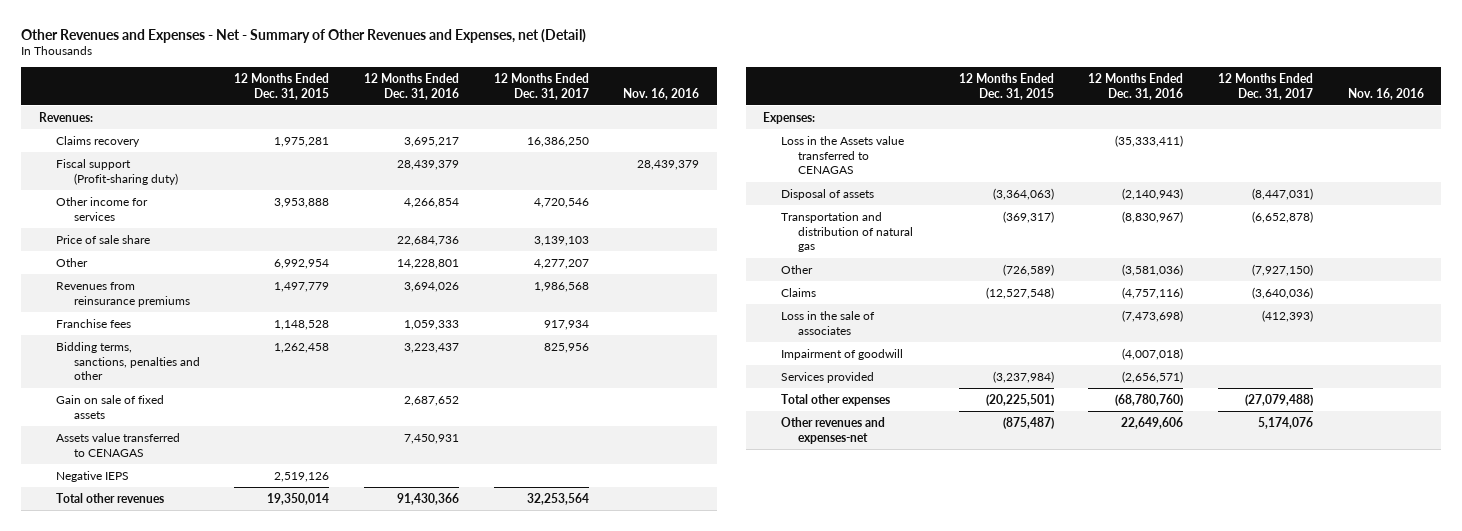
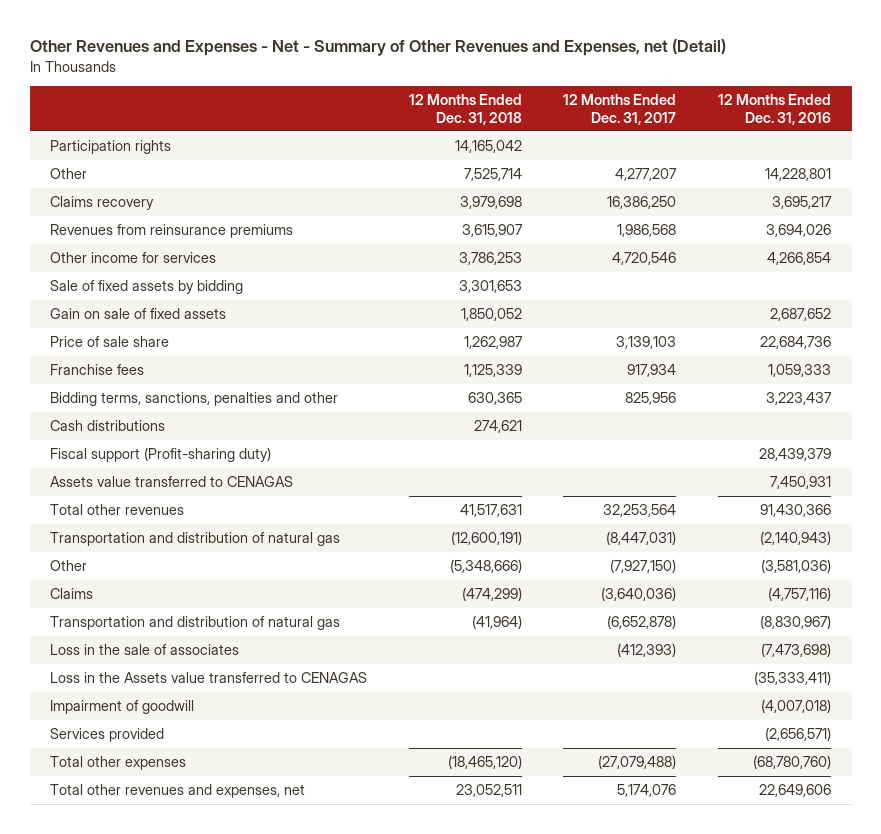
[234,72,330,100] 12 Months Ended Dec. 31, 2015 -> none
[623,87,700,100] Nov. 16, 2016 -> none
none -> [408,94,522,125] 12 Months Ended Dec. 31, 2018
[38,111,93,122] Revenues: -> none
none -> [50,140,172,155] Participation rights
[56,257,89,267] Other -> [50,168,88,180] Other
[56,281,190,307] Revenues from reinsurance premiums -> [50,224,294,239] Revenues from reinsurance premiums
none -> [50,280,244,295] Sale of fixed assets by bidding
[56,394,165,419] Gain on sale of fixed assets -> [50,308,227,320] Gain on sale of fixed assets
none -> [50,420,166,432] Cash distributions
[56,158,178,185] Fiscal support (Profit-sharing duty) -> [50,447,272,463] Fiscal support (Profit-sharing duty)
[56,470,130,482] Negative IEPS -> none
[763,111,816,124] Expenses: -> none
[780,188,874,200] Disposal of assets -> [50,532,341,547] Transportation and distribution of natural gas
[780,211,914,253] Transportation and distribution of natural gas -> [50,616,341,631] Transportation and distribution of natural gas
[780,135,904,175] Loss in the Assets value transferred to CENAGAS -> [50,672,368,684] Loss in the Assets value transferred to CENAGAS
[780,416,885,444] Other revenues and expenses-net -> [50,784,306,799] Total other revenues and expenses, net

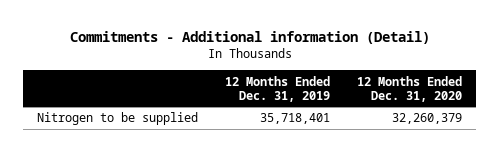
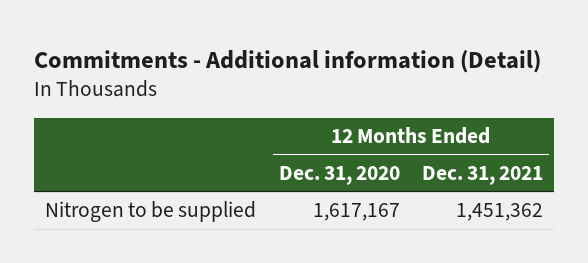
[225,75,331,102] 12 Months Ended Dec. 31, 2019 -> none
none -> [421,165,543,185] Dec. 31, 2021
[392,113,463,125] 32,260,379 -> [312,203,400,222] 1,617,167

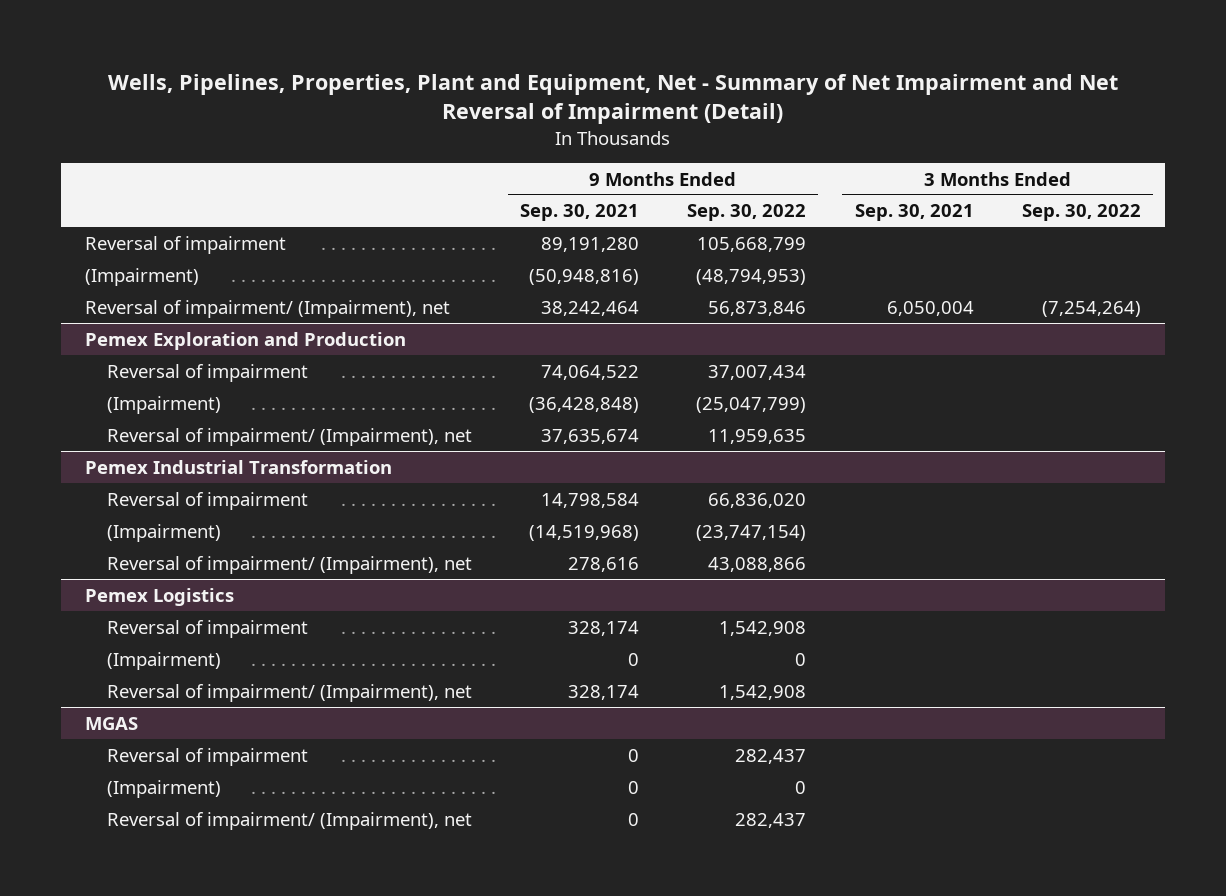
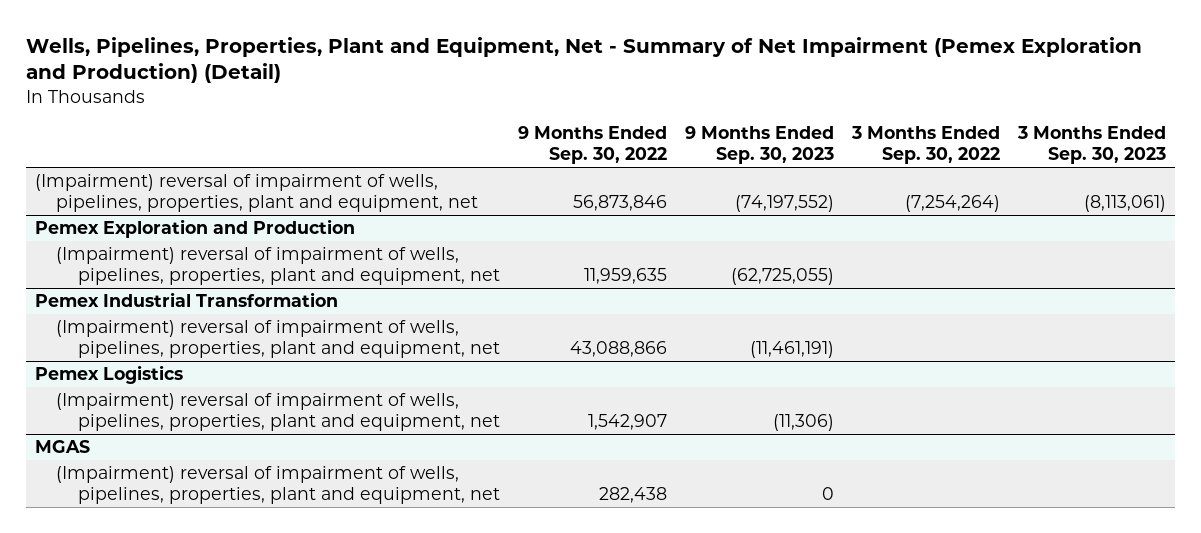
[108,74,1119,125] Wells, Pipelines, Properties, Plant and Equipment, Net - Summary of Net Impairment and Net Reversal of Impairment (Detail) -> [25,36,1142,84] Wells, Pipelines, Properties, Plant and Equipment, Net - Summary of Net Impairment (Pemex Exploration and Production) (Detail)
[520,204,640,222] Sep. 30, 2021 -> none
[854,204,974,222] Sep. 30, 2021 -> none
none -> [685,126,835,165] 9 Months Ended Sep. 30, 2023
none -> [1017,126,1167,165] 3 Months Ended Sep. 30, 2023
[85,235,287,254] Reversal of impairment -> none
[85,267,200,286] (Impairment) -> none
[85,299,451,318] Reversal of impairment/ (Impairment), net -> [34,173,479,213] (Impairment) reversal of impairment of wells, pipelines, properties, plant and equipment, net
[106,363,308,382] Reversal of impairment -> none
[106,395,221,414] (Impairment) -> none
[106,427,472,446] Reversal of impairment/ (Impairment), net -> [56,246,501,286] (Impairment) reversal of impairment of wells, pipelines, properties, plant and equipment, net
[106,491,308,510] Reversal of impairment -> none
[106,523,221,542] (Impairment) -> none
[106,555,472,574] Reversal of impairment/ (Impairment), net -> [56,319,501,359] (Impairment) reversal of impairment of wells, pipelines, properties, plant and equipment, net
[106,619,308,638] Reversal of impairment -> none
[106,651,221,670] (Impairment) -> none
[106,683,472,702] Reversal of impairment/ (Impairment), net -> [56,392,501,432] (Impairment) reversal of impairment of wells, pipelines, properties, plant and equipment, net
[719,684,807,700] 1,542,908 -> [588,414,668,431] 1,542,907
[106,747,308,766] Reversal of impairment -> none
[106,779,221,798] (Impairment) -> none
[106,811,472,830] Reversal of impairment/ (Impairment), net -> [56,465,501,505] (Impairment) reversal of impairment of wells, pipelines, properties, plant and equipment, net
[735,812,807,828] 282,437 -> [599,487,668,504] 282,438

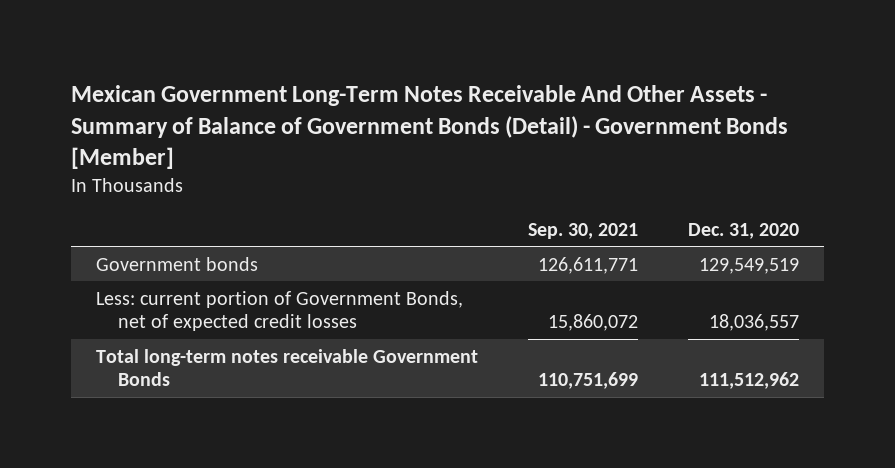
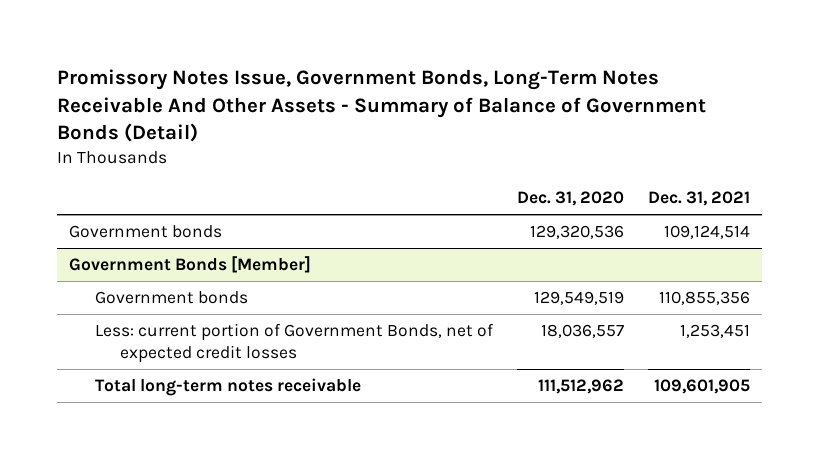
[70,85,788,169] Mexican Government Long-Term Notes Receivable And Other Assets - Summary of Balance of Government Bonds (Detail) - Government Bonds [Member] -> [56,69,706,143] Promissory Notes Issue, Government Bonds, Long-Term Notes Receivable And Other Assets - Summary of Balance of Government Bonds (Detail)
[528,223,639,240] Sep. 30, 2021 -> none
none -> [647,191,750,207] Dec. 31, 2021
none -> [69,225,223,239] Government bonds
none -> [69,256,312,274] Government Bonds [Member]
[95,348,478,387] Total long-term notes receivable Government Bonds -> [94,378,361,397] Total long-term notes receivable

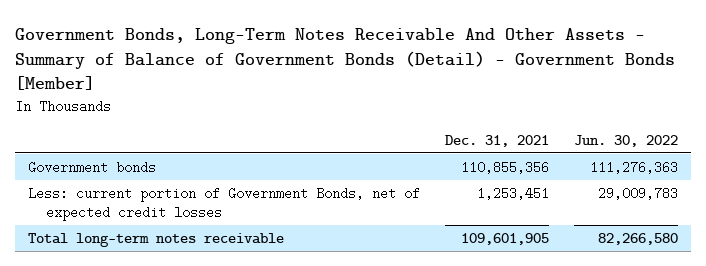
[56,69,706,143] Promissory Notes Issue, Government Bonds, Long-Term Notes Receivable And Other Assets - Summary of Balance of Government Bonds (Detail) -> [15,27,676,91] Government Bonds, Long-Term Notes Receivable And Other Assets - Summary of Balance of Government Bonds (Detail) - Government Bonds [Member]
[516,191,624,207] Dec. 31, 2020 -> none
none -> [574,134,679,147] Jun. 30, 2022
[69,225,223,239] Government bonds -> none
[69,256,312,274] Government Bonds [Member] -> none

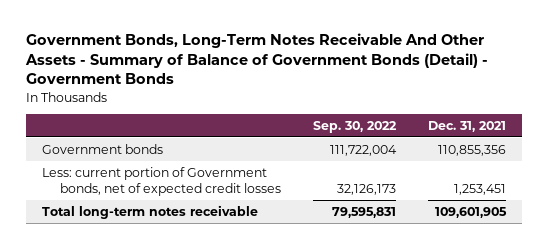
[15,27,676,91] Government Bonds, Long-Term Notes Receivable And Other Assets - Summary of Balance of Government Bonds (Detail) - Government Bonds [Member] -> [24,33,488,85] Government Bonds, Long-Term Notes Receivable And Other Assets - Summary of Balance of Government Bonds (Detail) - Government Bonds
[574,134,679,147] Jun. 30, 2022 -> none
none -> [312,121,397,134] Sep. 30, 2022
[27,186,420,221] Less: current portion of Government Bonds, net of expected credit losses -> [41,166,281,196] Less: current portion of Government bonds, net of expected credit losses

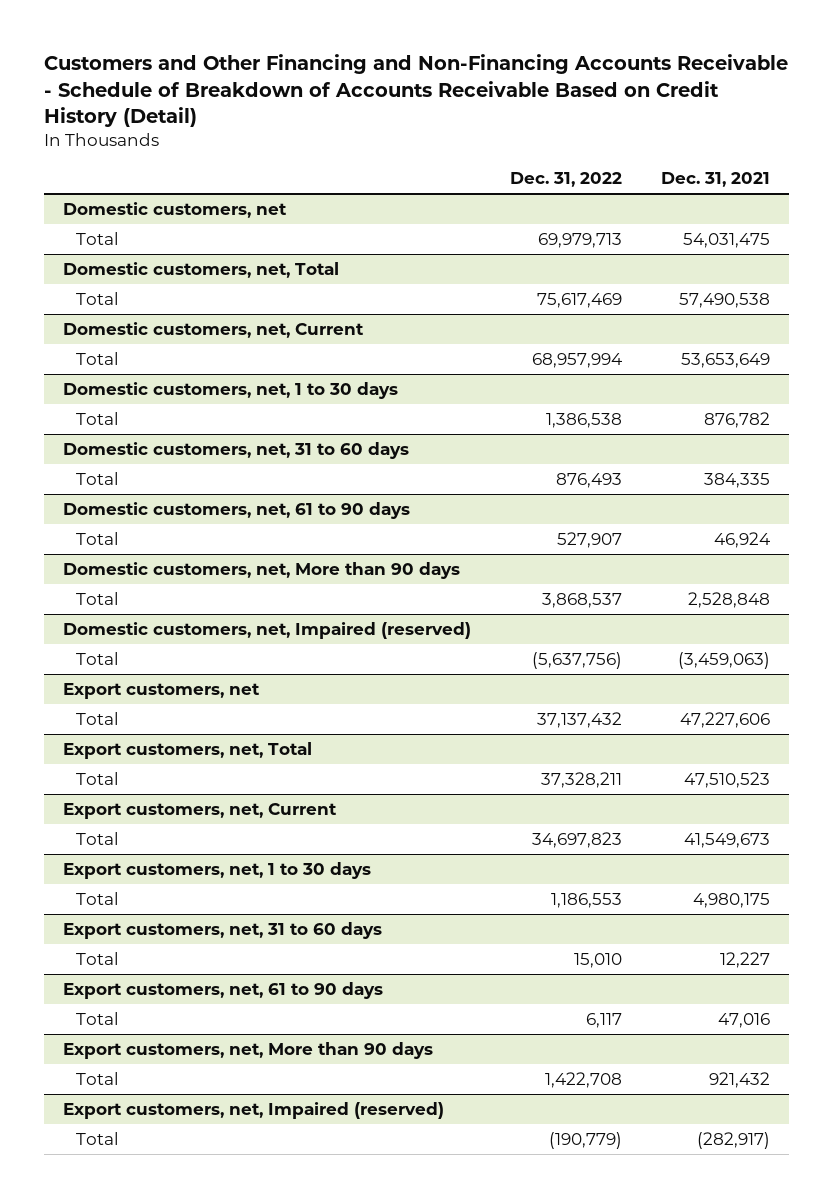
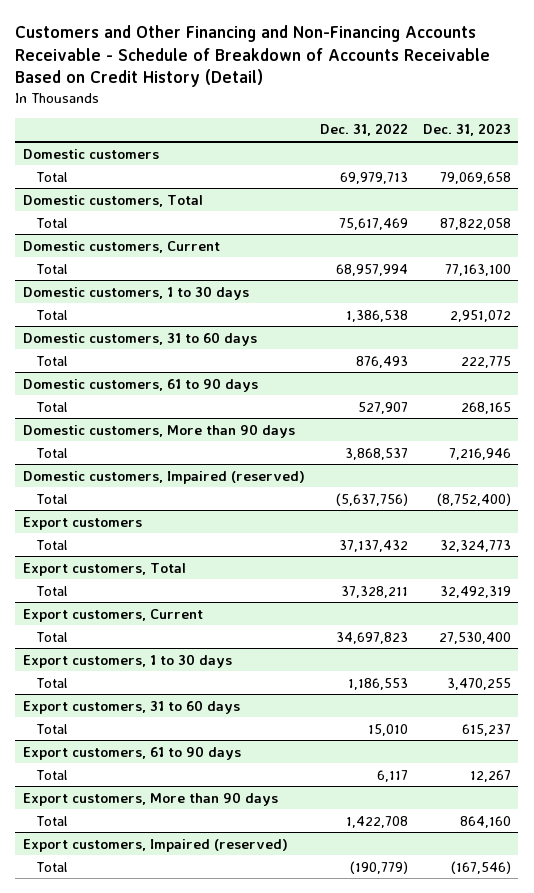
[660,172,770,188] Dec. 31, 2021 -> none
none -> [422,123,511,137] Dec. 31, 2023
[63,202,288,219] Domestic customers, net -> [22,148,159,159] Domestic customers
[63,262,340,279] Domestic customers, net, Total -> [22,194,203,207] Domestic customers, Total
[63,322,365,339] Domestic customers, net, Current -> [22,240,220,253] Domestic customers, Current
[63,382,399,400] Domestic customers, net, 1 to 30 days -> [22,285,249,300] Domestic customers, 1 to 30 days
[63,442,410,460] Domestic customers, net, 31 to 60 days -> [22,331,257,346] Domestic customers, 31 to 60 days
[63,502,411,520] Domestic customers, net, 61 to 90 days -> [22,377,258,392] Domestic customers, 61 to 90 days
[63,562,461,580] Domestic customers, net, More than 90 days -> [22,423,295,438] Domestic customers, More than 90 days
[63,622,472,640] Domestic customers, net, Impaired (reserved) -> [22,470,305,484] Domestic customers, Impaired (reserved)
[63,683,261,700] Export customers, net -> [22,516,142,530] Export customers
[63,742,313,760] Export customers, net, Total -> [22,562,186,576] Export customers, Total
[63,803,338,820] Export customers, net, Current -> [22,608,203,622] Export customers, Current
[63,862,372,880] Export customers, net, 1 to 30 days -> [22,653,232,668] Export customers, 1 to 30 days
[63,922,383,940] Export customers, net, 31 to 60 days -> [22,699,240,714] Export customers, 31 to 60 days
[63,982,384,1000] Export customers, net, 61 to 90 days -> [22,745,241,760] Export customers, 61 to 90 days
[63,1042,434,1060] Export customers, net, More than 90 days -> [22,791,278,806] Export customers, More than 90 days
[63,1102,445,1120] Export customers, net, Impaired (reserved) -> [22,838,288,852] Export customers, Impaired (reserved)

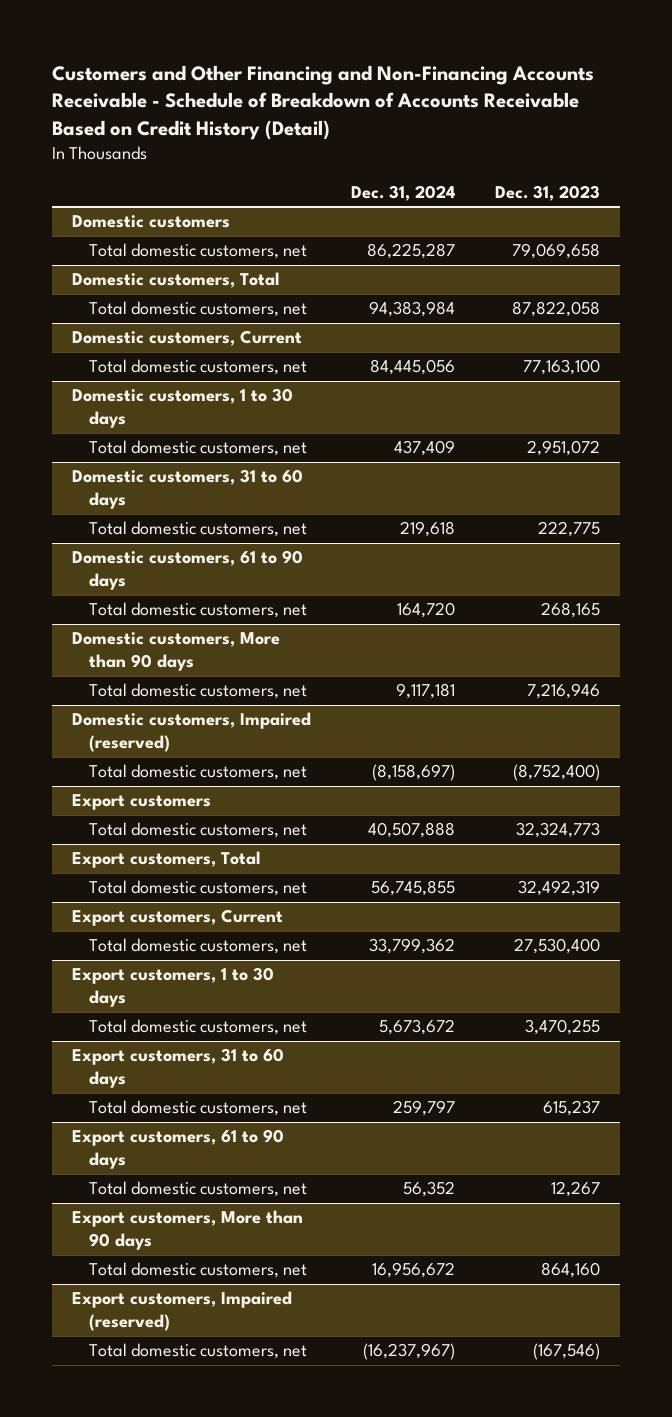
[319,123,408,137] Dec. 31, 2022 -> none
none -> [350,184,455,201] Dec. 31, 2024
[35,171,68,182] Total -> [89,243,308,260] Total domestic customers, net
[35,217,68,228] Total -> [89,301,308,318] Total domestic customers, net
[35,263,68,274] Total -> [89,359,308,376] Total domestic customers, net
[35,309,68,320] Total -> [89,440,308,457] Total domestic customers, net
[35,355,68,366] Total -> [89,521,308,538] Total domestic customers, net
[35,401,68,412] Total -> [89,602,308,619] Total domestic customers, net
[35,447,68,458] Total -> [89,683,308,700] Total domestic customers, net
[35,493,68,504] Total -> [89,764,308,781] Total domestic customers, net
[35,539,68,550] Total -> [89,822,308,839] Total domestic customers, net
[35,585,68,596] Total -> [89,880,308,897] Total domestic customers, net
[35,631,68,642] Total -> [89,938,308,955] Total domestic customers, net
[35,677,68,688] Total -> [89,1019,308,1036] Total domestic customers, net
[35,723,68,734] Total -> [89,1100,308,1117] Total domestic customers, net
[35,769,68,780] Total -> [89,1181,308,1198] Total domestic customers, net
[35,815,68,826] Total -> [89,1262,308,1279] Total domestic customers, net
[35,861,68,872] Total -> [89,1343,308,1360] Total domestic customers, net

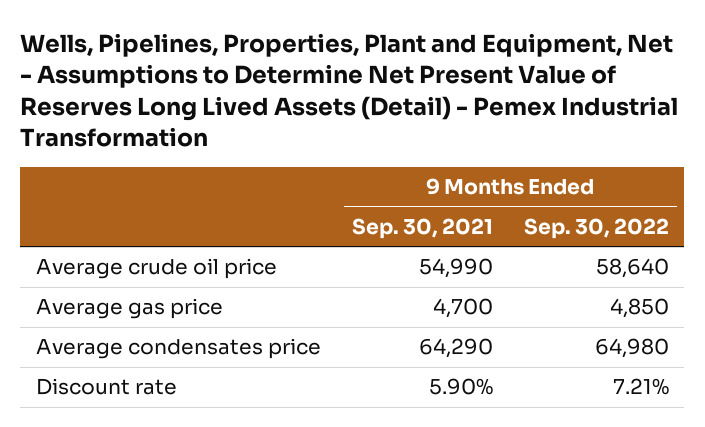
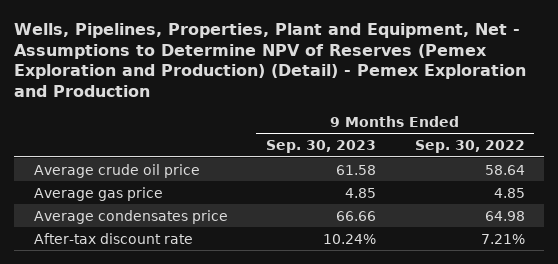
[20,32,679,148] Wells, Pipelines, Properties, Plant and Equipment, Net - Assumptions to Determine Net Present Value of Reserves Long Lived Assets (Detail) - Pemex Industrial Transformation -> [14,22,527,97] Wells, Pipelines, Properties, Plant and Equipment, Net - Assumptions to Determine NPV of Reserves (Pemex Exploration and Production) (Detail) - Pemex Exploration and Production
[351,217,493,239] Sep. 30, 2021 -> none
none -> [266,140,377,154] Sep. 30, 2023
[595,258,669,279] 58,640 -> [484,164,525,175] 58.64
[609,298,669,319] 4,850 -> [493,187,525,198] 4.85
[594,338,669,359] 64,980 -> [484,210,525,221] 64.98
[35,378,177,396] Discount rate -> [33,232,193,244] After-tax discount rate

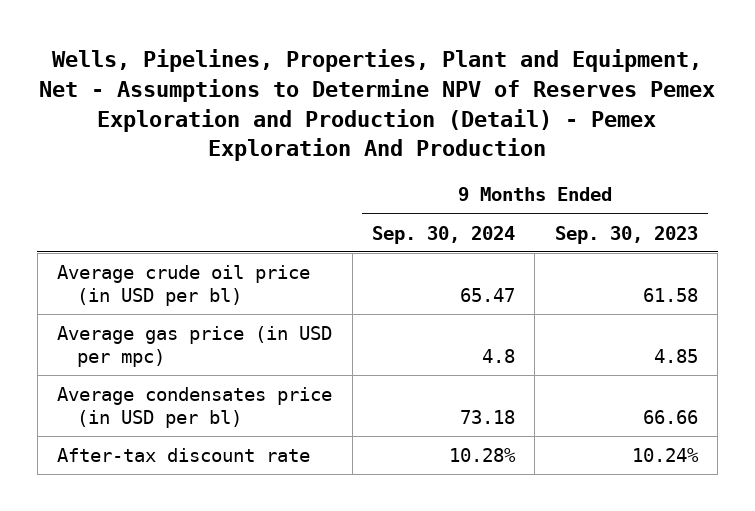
[14,22,527,97] Wells, Pipelines, Properties, Plant and Equipment, Net - Assumptions to Determine NPV of Reserves (Pemex Exploration and Production) (Detail) - Pemex Exploration and Production -> [39,49,716,162] Wells, Pipelines, Properties, Plant and Equipment, Net - Assumptions to Determine NPV of Reserves Pemex Exploration and Production (Detail) - Pemex Exploration And Production
[414,140,525,154] Sep. 30, 2022 -> none
none -> [371,225,515,244] Sep. 30, 2024
[33,163,200,178] Average crude oil price -> [57,265,311,307] Average crude oil price (in USD per bl)
[33,186,163,201] Average gas price -> [57,326,333,368] Average gas price (in USD per mpc)
[33,209,228,224] Average condensates price -> [57,387,333,429] Average condensates price (in USD per bl)

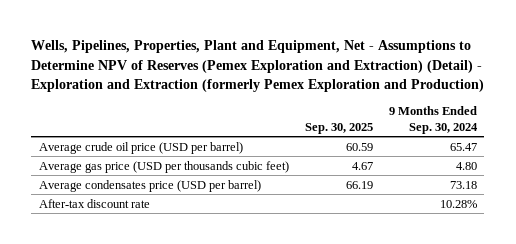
[39,49,716,162] Wells, Pipelines, Properties, Plant and Equipment, Net - Assumptions to Determine NPV of Reserves Pemex Exploration and Production (Detail) - Pemex Exploration And Production -> [31,40,485,92] Wells, Pipelines, Properties, Plant and Equipment, Net - Assumptions to Determine NPV of Reserves (Pemex Exploration and Extraction) (Detail) - Exploration and Extraction (formerly Pemex Exploration and Production)
[554,225,698,244] Sep. 30, 2023 -> none
none -> [304,122,373,134] Sep. 30, 2025
[57,265,311,307] Average crude oil price (in USD per bl) -> [39,141,244,154] Average crude oil price (USD per barrel)
[57,326,333,368] Average gas price (in USD per mpc) -> [39,160,290,173] Average gas price (USD per thousands cubic feet)
[481,349,515,364] 4.8 -> [455,161,477,170] 4.80
[57,387,333,429] Average condensates price (in USD per bl) -> [39,179,262,192] Average condensates price (USD per barrel)

